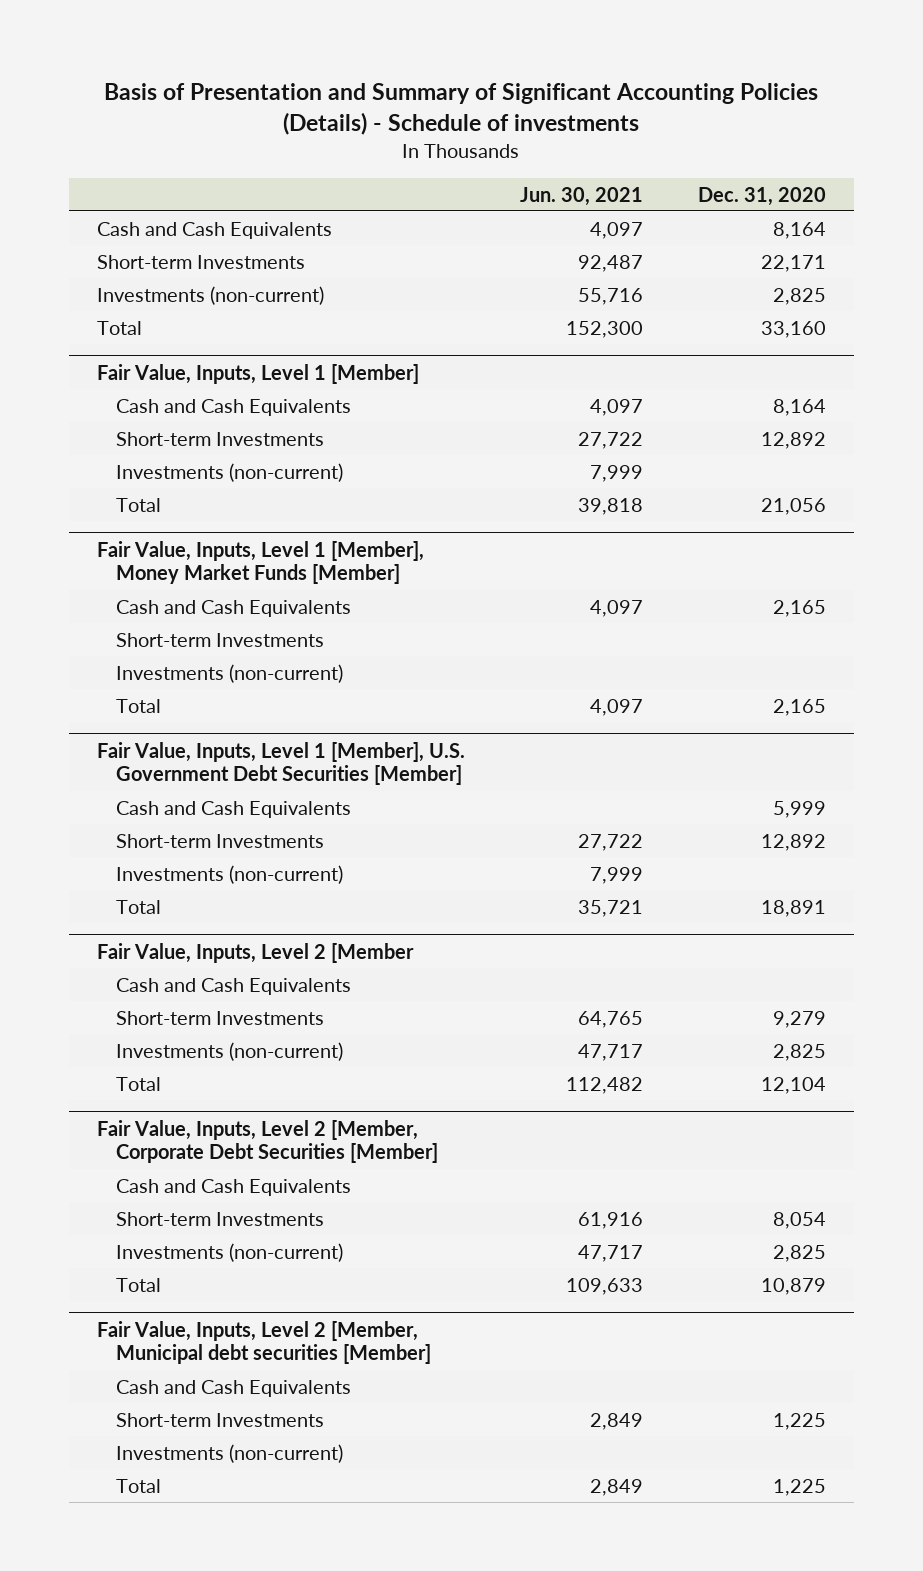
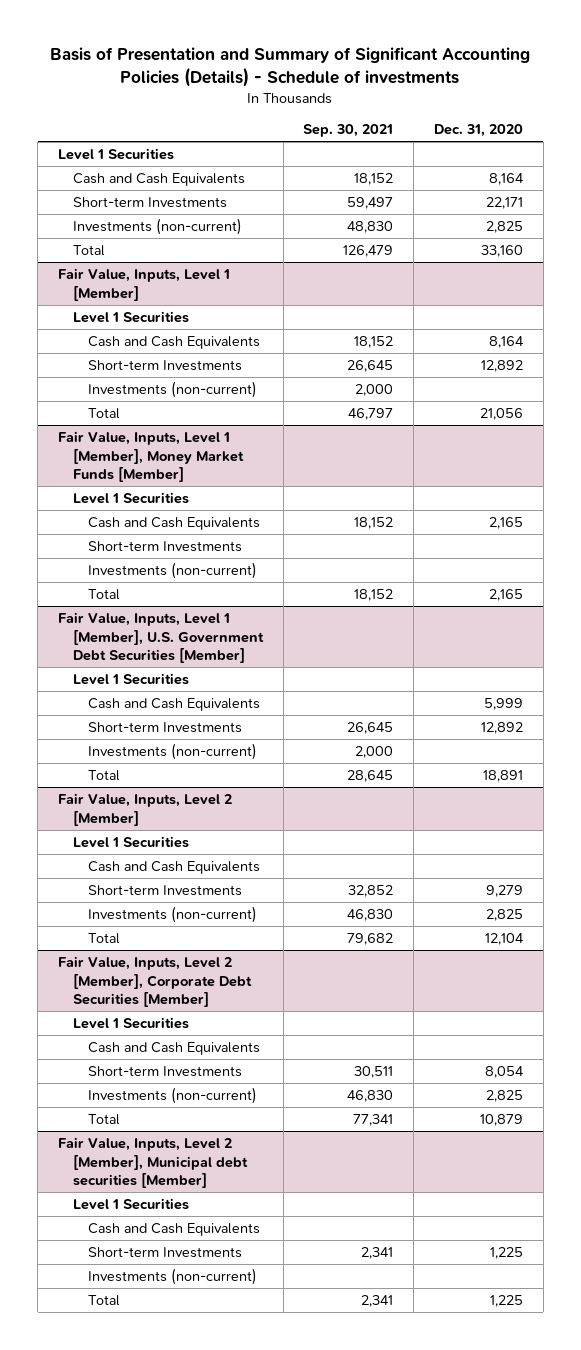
[519,186,643,206] Jun. 30, 2021 -> none
none -> [303,124,394,138] Sep. 30, 2021
none -> [57,147,174,160] Level 1 Securities
none -> [72,310,189,323] Level 1 Securities
none -> [72,491,189,504] Level 1 Securities
none -> [72,672,189,685] Level 1 Securities
[96,942,414,963] Fair Value, Inputs, Level 2 [Member -> [57,792,232,826] Fair Value, Inputs, Level 2 [Member]
none -> [72,835,189,848] Level 1 Securities
[96,1119,439,1164] Fair Value, Inputs, Level 2 [Member, Corporate Debt Securities [Member] -> [57,955,252,1008] Fair Value, Inputs, Level 2 [Member], Corporate Debt Securities [Member]
none -> [72,1016,189,1029] Level 1 Securities
[96,1320,432,1365] Fair Value, Inputs, Level 2 [Member, Municipal debt securities [Member] -> [57,1136,248,1189] Fair Value, Inputs, Level 2 [Member], Municipal debt securities [Member]
none -> [72,1197,189,1210] Level 1 Securities

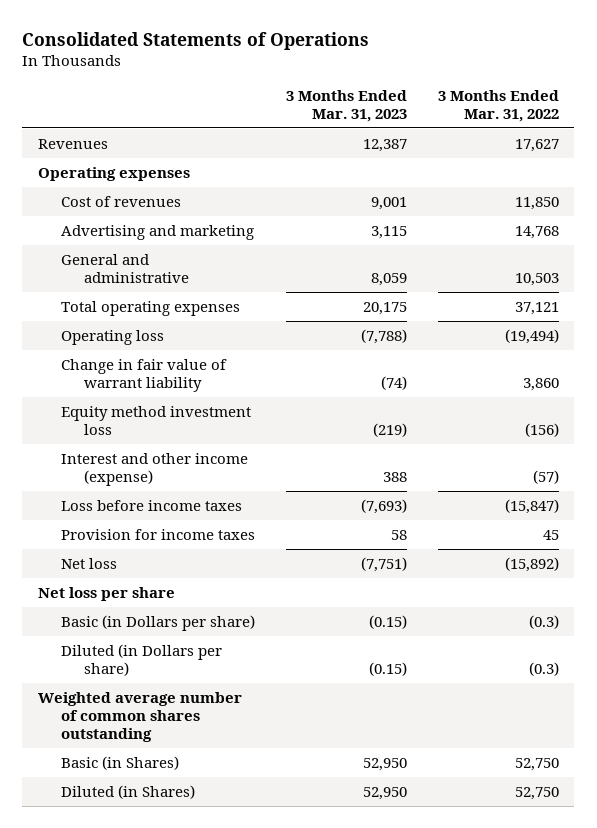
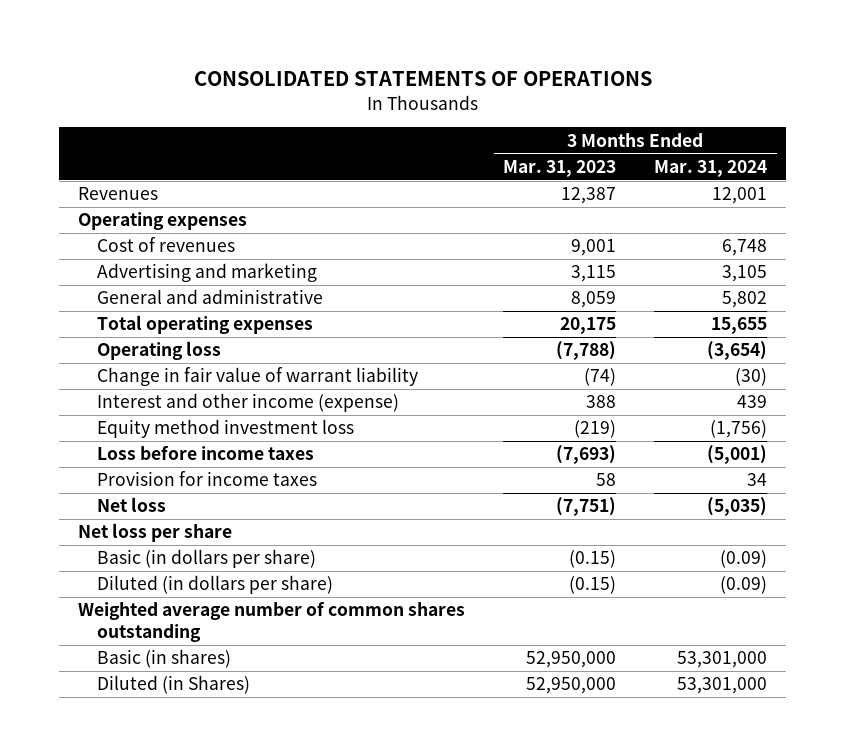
[22,31,370,50] Consolidated Statements of Operations -> [193,71,652,87] CONSOLIDATED STATEMENTS OF OPERATIONS
[437,89,559,123] 3 Months Ended Mar. 31, 2022 -> none
none -> [654,160,768,178] Mar. 31, 2024
[60,405,251,435] Equity method investment loss -> [96,419,354,439] Equity method investment loss
[60,614,255,631] Basic (in Dollars per share) -> [96,549,316,569] Basic (in dollars per share)
[60,643,222,676] Diluted (in Dollars per share) -> [96,575,333,595] Diluted (in dollars per share)
[60,755,179,770] Basic (in Shares) -> [96,649,231,669] Basic (in shares)
[362,757,407,771] 52,950 -> [526,651,617,669] 52,950,000
[362,786,407,800] 52,950 -> [526,677,617,695] 52,950,000

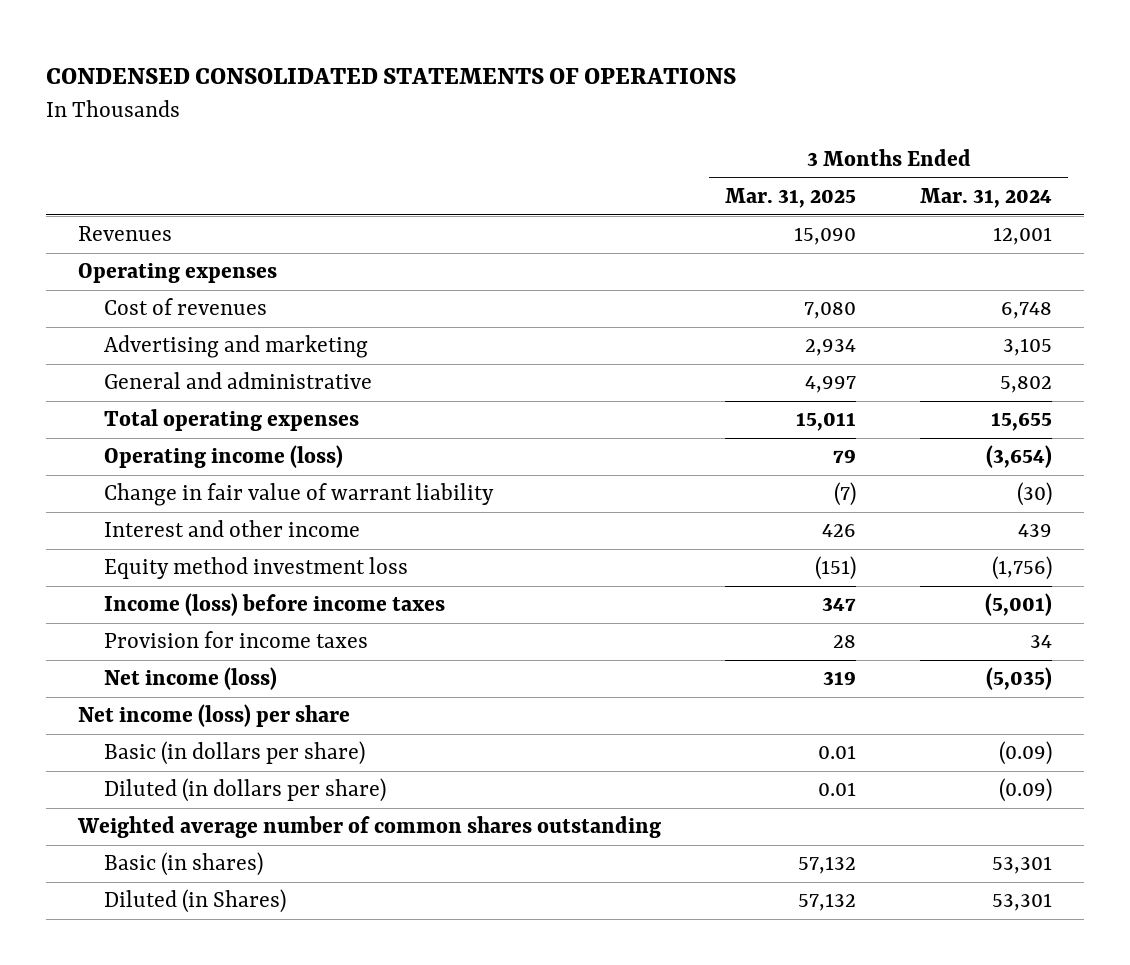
[193,71,652,87] CONSOLIDATED STATEMENTS OF OPERATIONS -> [45,67,736,84] CONDENSED CONSOLIDATED STATEMENTS OF OPERATIONS
[503,160,617,178] Mar. 31, 2023 -> none
none -> [725,188,857,209] Mar. 31, 2025
[96,341,221,361] Operating loss -> [103,445,343,469] Operating income (loss)
[96,393,399,413] Interest and other income (expense) -> [103,520,360,538] Interest and other income
[96,445,314,461] Loss before income taxes -> [103,593,445,617] Income (loss) before income taxes
[96,497,166,513] Net loss -> [103,667,277,691] Net income (loss)
[78,523,233,543] Net loss per share -> [78,704,351,728] Net income (loss) per share
[677,651,768,669] 53,301,000 -> [992,856,1053,875] 53,301
[677,677,768,695] 53,301,000 -> [992,893,1053,912] 53,301

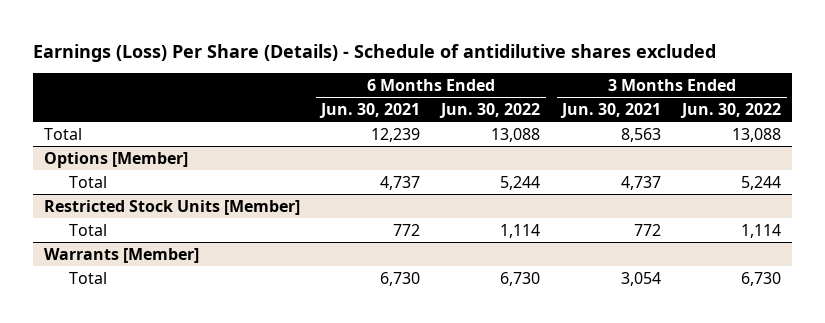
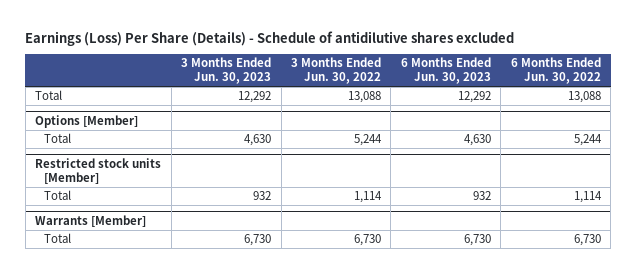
[319,102,421,118] Jun. 30, 2021 -> none
[559,102,661,118] Jun. 30, 2021 -> none
none -> [181,57,272,85] 3 Months Ended Jun. 30, 2023
none -> [400,57,491,85] 6 Months Ended Jun. 30, 2023
[43,199,300,215] Restricted Stock Units [Member] -> [35,158,162,185] Restricted stock units [Member]

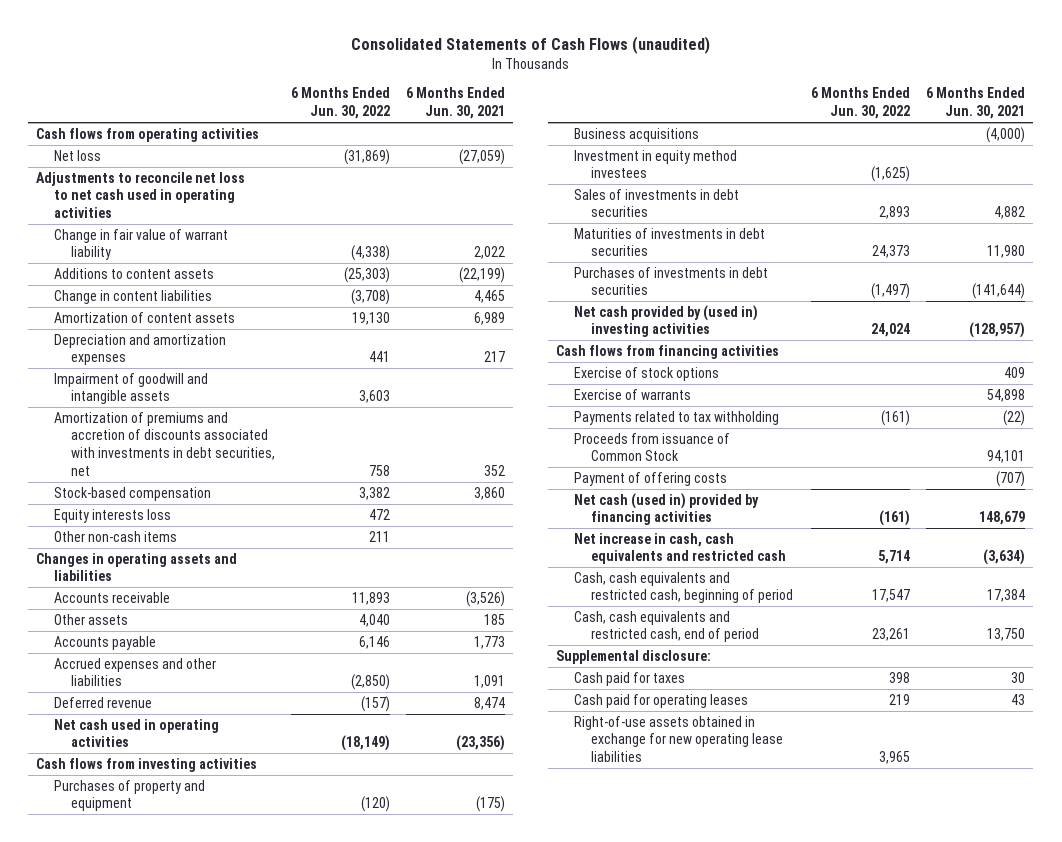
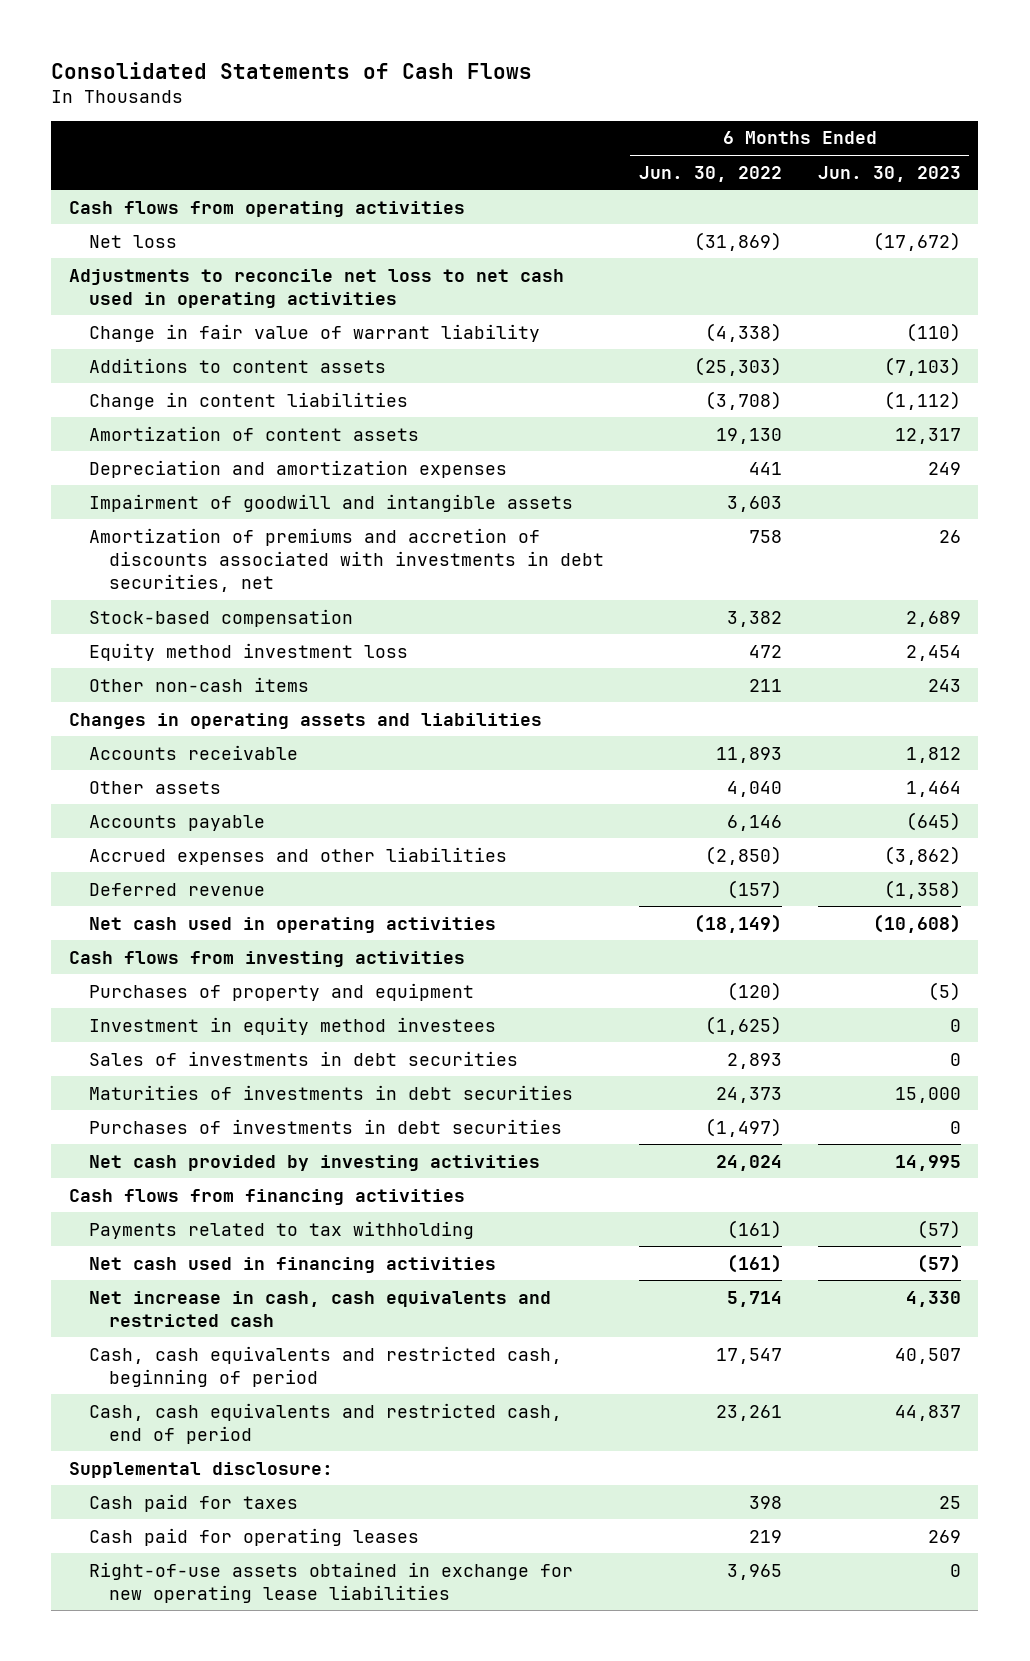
[350,35,710,54] Consolidated Statements of Cash Flows (unaudited) -> [51,61,533,79] Consolidated Statements of Cash Flows
[406,87,506,120] 6 Months Ended Jun. 30, 2021 -> none
none -> [817,165,961,182] Jun. 30, 2023
[53,508,171,523] Equity interests loss -> [88,642,408,661] Equity method investment loss
[573,127,699,142] Business acquisitions -> none
[573,304,758,338] Net cash provided by (used in) investing activities -> [88,1154,540,1171] Net cash provided by investing activities
[573,366,719,381] Exercise of stock options -> none
[573,388,691,400] Exercise of warrants -> none
[573,432,730,462] Proceeds from issuance of Common Stock -> none
[573,471,727,486] Payment of offering costs -> none
[573,492,759,526] Net cash (used in) provided by financing activities -> [88,1256,496,1273] Net cash used in financing activities

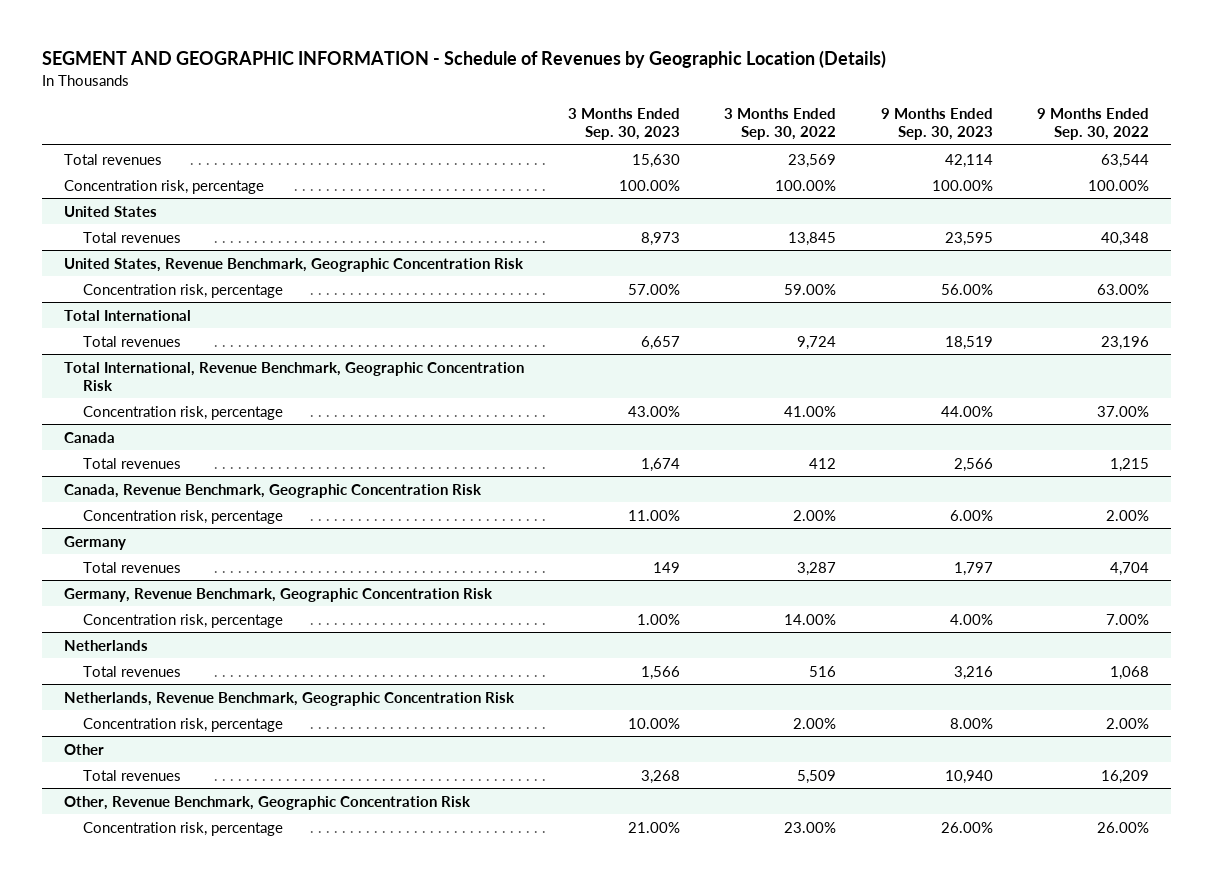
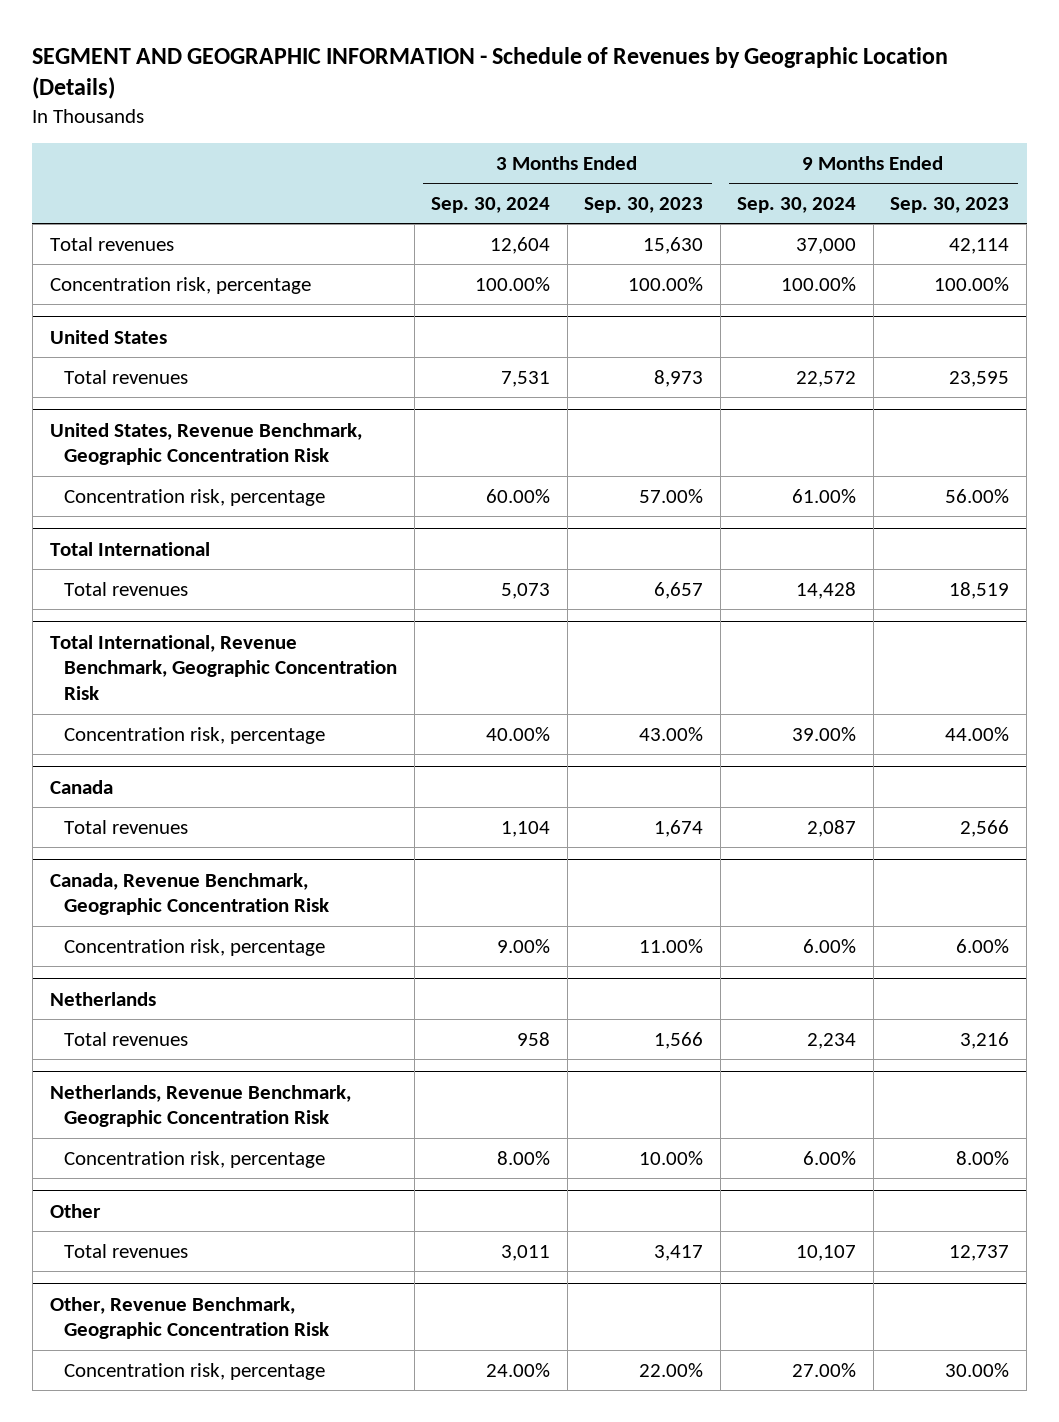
[724,108,837,141] 3 Months Ended Sep. 30, 2022 -> none
[1036,108,1149,141] 9 Months Ended Sep. 30, 2022 -> none
none -> [431,196,551,213] Sep. 30, 2024
none -> [737,196,857,213] Sep. 30, 2024
[64,535,127,550] Germany -> none
[83,561,182,573] Total revenues -> none
[64,587,494,602] Germany, Revenue Benchmark, Geographic Concentration Risk -> none
[83,613,284,628] Concentration risk, percentage -> none
[641,769,681,784] 3,268 -> [654,1244,704,1261] 3,417
[944,769,993,784] 10,940 -> [949,1244,1010,1261] 12,737
[628,821,681,833] 21.00% -> [639,1362,704,1377] 22.00%
[940,821,993,833] 26.00% -> [945,1362,1010,1377] 30.00%

